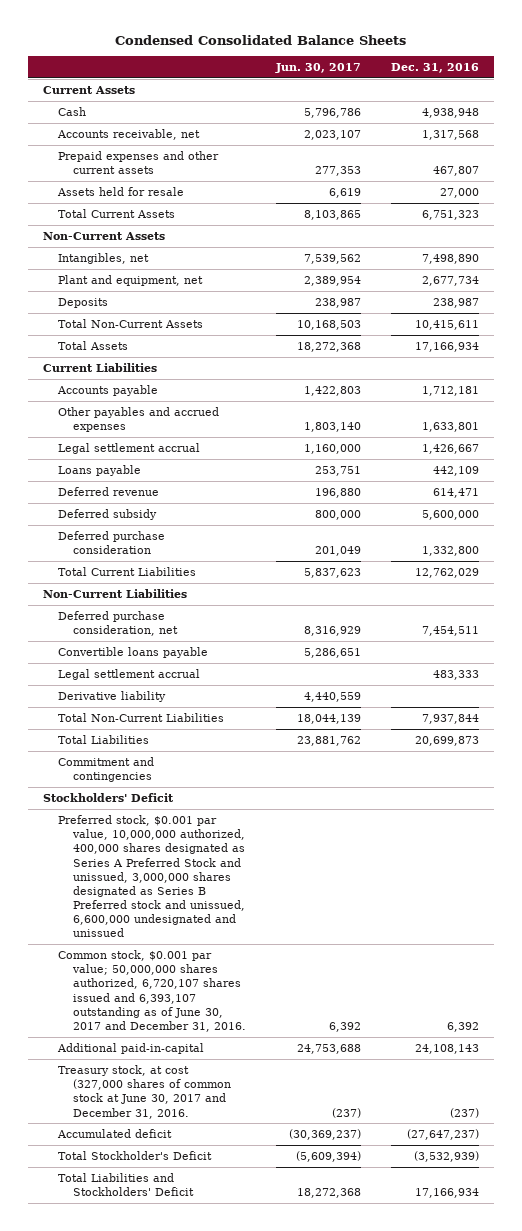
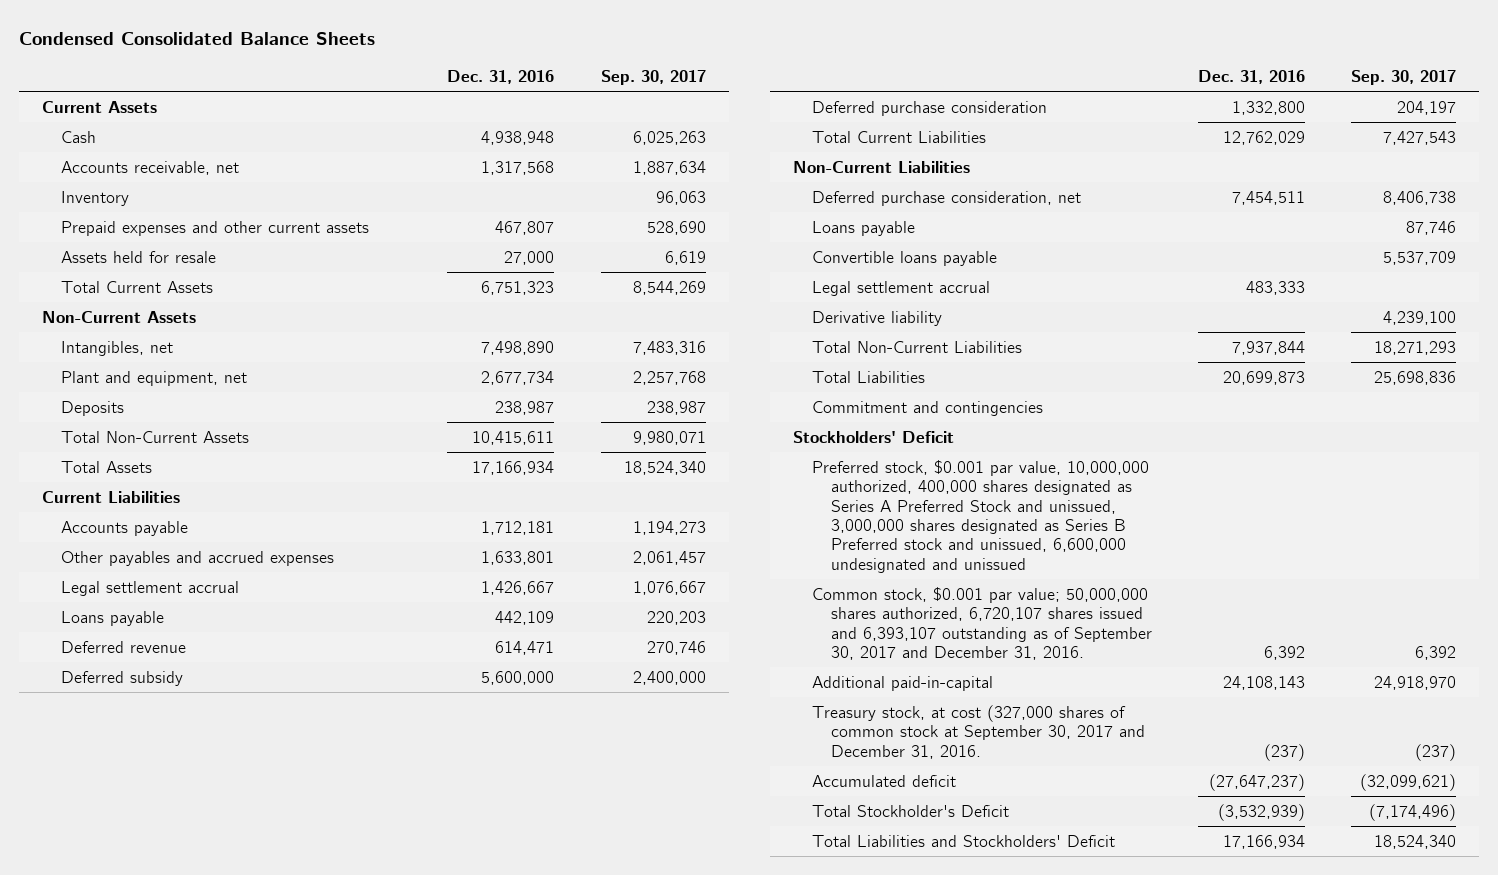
[274,62,361,73] Jun. 30, 2017 -> none
none -> [600,69,706,85] Sep. 30, 2017
none -> [61,190,130,206] Inventory
none -> [811,220,915,236] Loans payable
[57,950,246,1032] Common stock, $0.001 par value; 50,000,000 shares authorized, 6,720,107 shares issued and 6,393,107 outstanding as of June 30, 2017 and December 31, 2016. -> [811,586,1152,660] Common stock, $0.001 par value; 50,000,000 shares authorized, 6,720,107 shares issued and 6,393,107 outstanding as of September 30, 2017 and December 31, 2016.
[57,1065,231,1119] Treasury stock, at cost (327,000 shares of common stock at June 30, 2017 and December 31, 2016. -> [811,704,1145,759] Treasury stock, at cost (327,000 shares of common stock at September 30, 2017 and December 31, 2016.

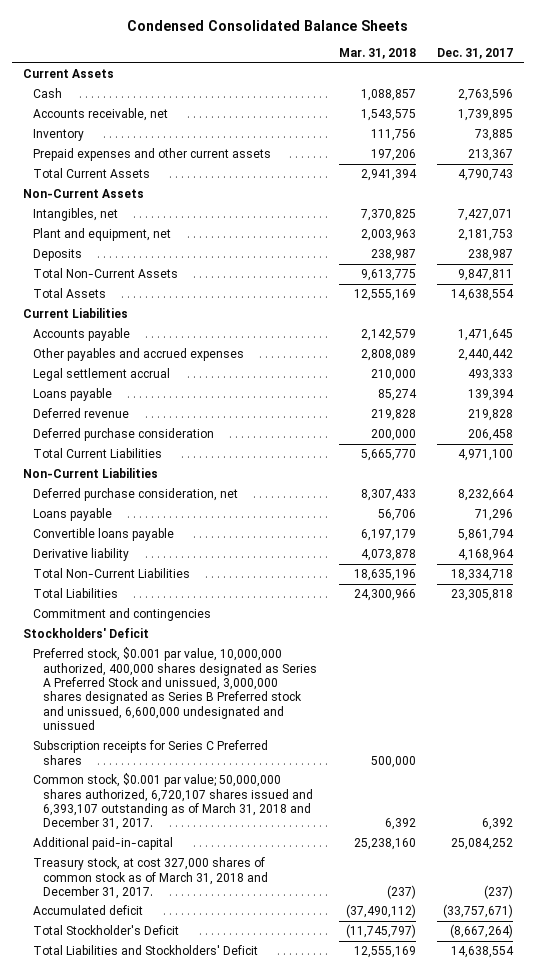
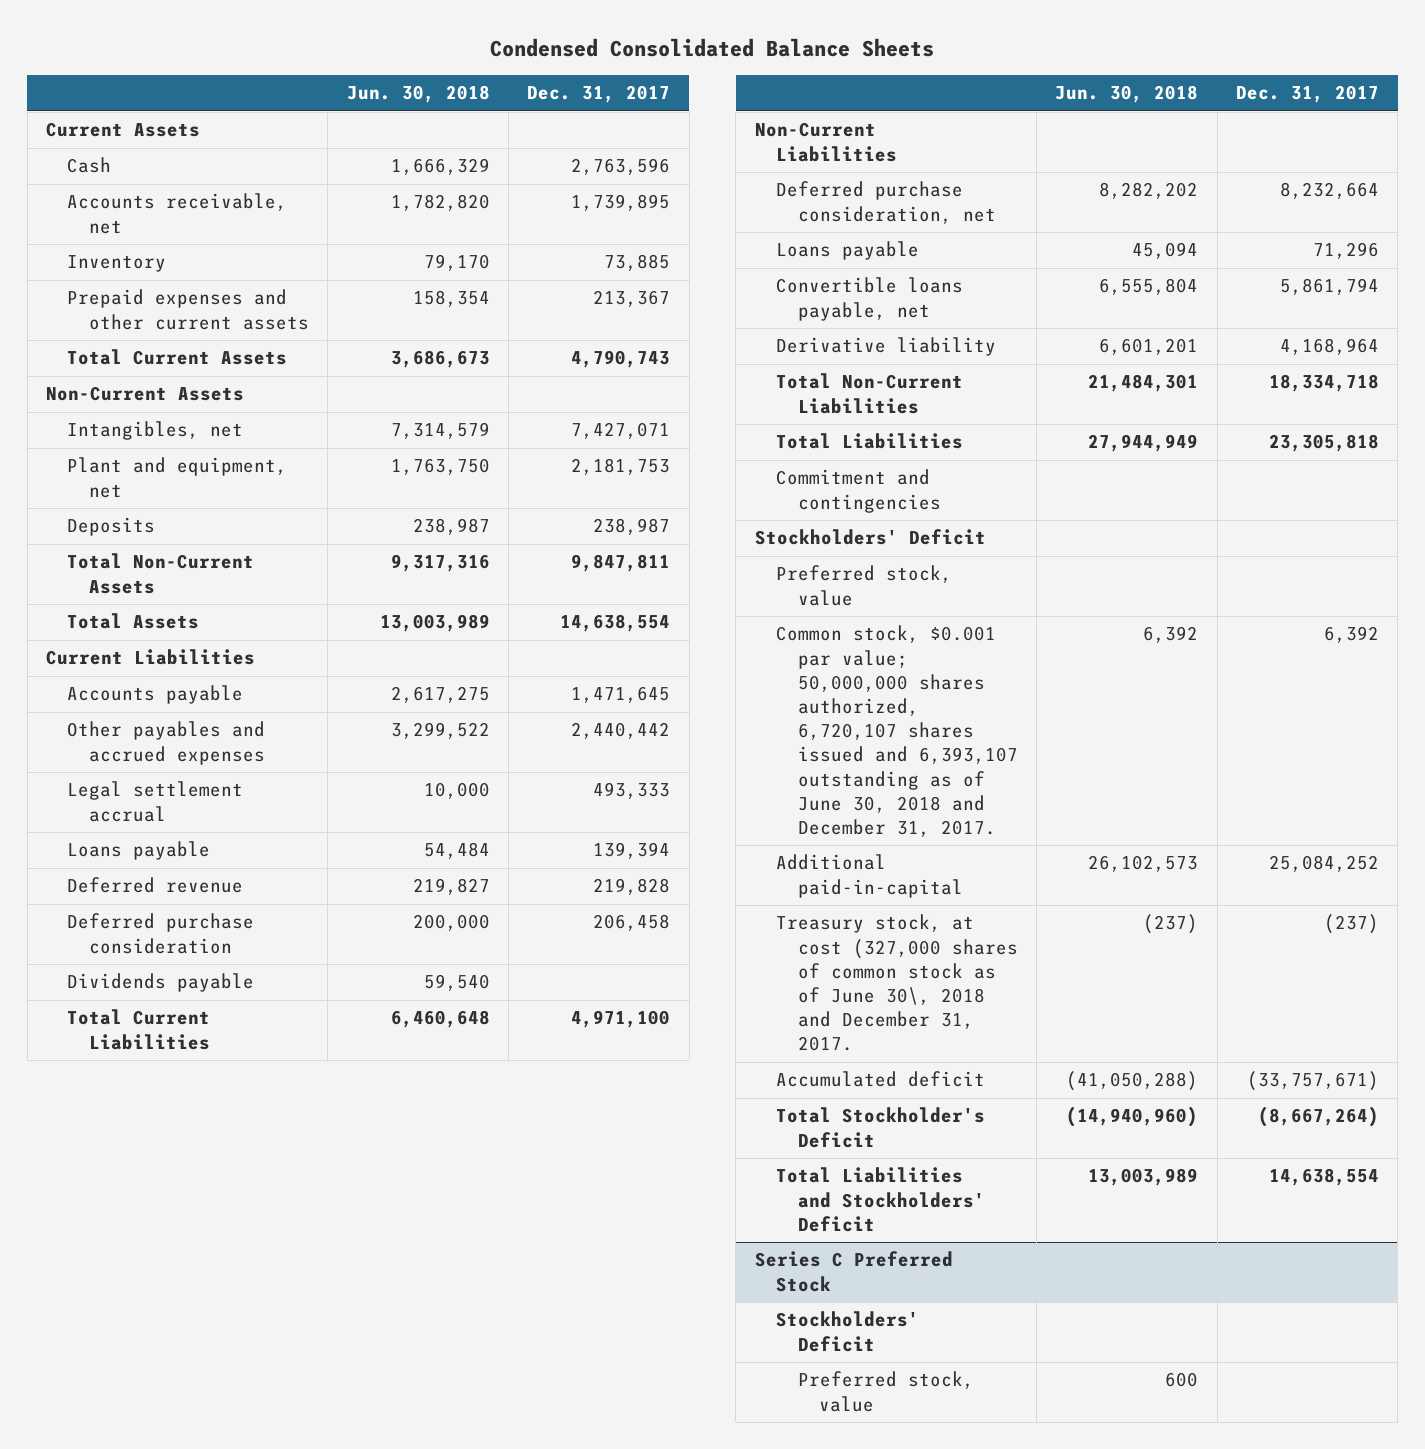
[338,48,416,60] Mar. 31, 2018 -> none
none -> [346,85,490,104] Jun. 30, 2018
none -> [67,973,255,993] Dividends payable
[33,528,175,542] Convertible loans payable -> [776,277,964,321] Convertible loans payable, net
[33,740,269,765] Subscription receipts for Series C Preferred shares -> none
[33,647,318,731] Preferred stock, $0.001 par value, 10,000,000 authorized, 400,000 shares designated as Series A Preferred Stock and unissued, 3,000,000 shares designated as Series B Preferred stock and unissued, 6,600,000 undesignated and unissued -> [776,565,953,606] Preferred stock, value
[33,773,314,831] Common stock, $0.001 par value; 50,000,000 shares authorized, 6,720,107 shares issued and 6,393,107 outstanding as of March 31, 2018 and December 31, 2017. -> [776,625,1018,837] Common stock, $0.001 par value; 50,000,000 shares authorized, 6,720,107 shares issued and 6,393,107 outstanding as of June 30, 2018 and December 31, 2017.
[33,857,269,899] Treasury stock, at cost 327,000 shares of common stock as of March 31, 2018 and December 31, 2017. -> [776,914,1018,1052] Treasury stock, at cost (327,000 shares of common stock as of June 30\, 2018 and December 31, 2017.
none -> [754,1251,953,1292] Series C Preferred Stock
none -> [776,1311,920,1352] Stockholders' Deficit
none -> [797,1371,974,1412] Preferred stock, value

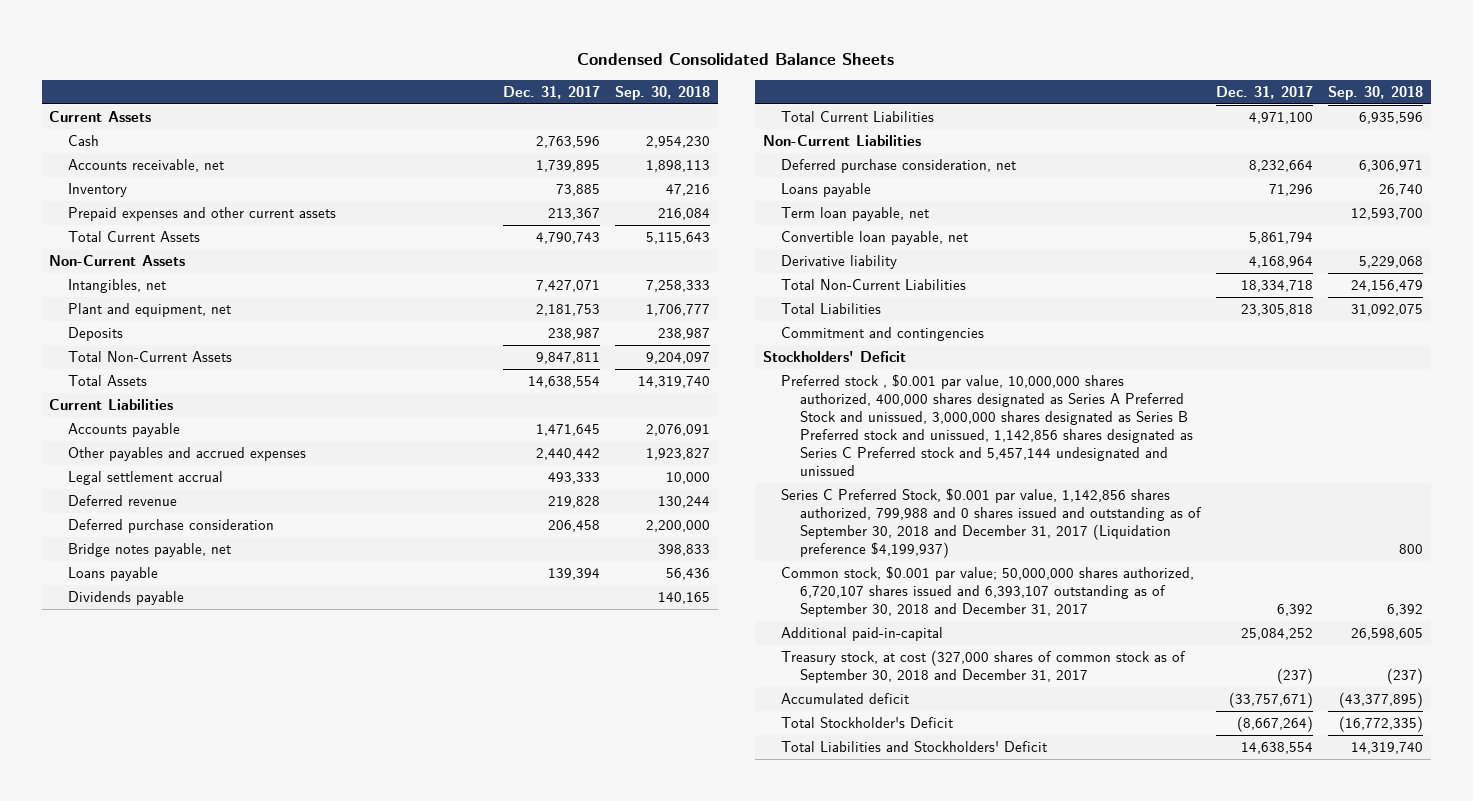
[346,85,490,104] Jun. 30, 2018 -> none
none -> [615,86,711,101] Sep. 30, 2018
none -> [68,543,232,558] Bridge notes payable, net
[67,841,211,861] Loans payable -> [68,567,159,582] Loans payable
none -> [781,207,930,222] Term loan payable, net
[776,277,964,321] Convertible loans payable, net -> [781,231,969,246] Convertible loan payable, net
[776,565,953,606] Preferred stock, value -> [781,374,1193,477] Preferred stock , $0.001 par value, 10,000,000 shares authorized, 400,000 shares designated as Series A Preferred Stock and unissued, 3,000,000 shares designated as Series B Preferred stock and unissued, 1,142,856 shares designated as Series C Preferred stock and 5,457,144 undesignated and unissued
none -> [781,488,1202,559] Series C Preferred Stock, $0.001 par value, 1,142,856 shares authorized, 799,988 and 0 shares issued and outstanding as of September 30, 2018 and December 31, 2017 (Liquidation preference $4,199,937)
[776,625,1018,837] Common stock, $0.001 par value; 50,000,000 shares authorized, 6,720,107 shares issued and 6,393,107 outstanding as of June 30, 2018 and December 31, 2017. -> [781,566,1195,618] Common stock, $0.001 par value; 50,000,000 shares authorized, 6,720,107 shares issued and 6,393,107 outstanding as of September 30, 2018 and December 31, 2017
[776,914,1018,1052] Treasury stock, at cost (327,000 shares of common stock as of June 30\, 2018 and December 31, 2017. -> [781,650,1187,684] Treasury stock, at cost (327,000 shares of common stock as of September 30, 2018 and December 31, 2017
[754,1251,953,1292] Series C Preferred Stock -> none
[776,1311,920,1352] Stockholders' Deficit -> none
[797,1371,974,1412] Preferred stock, value -> none

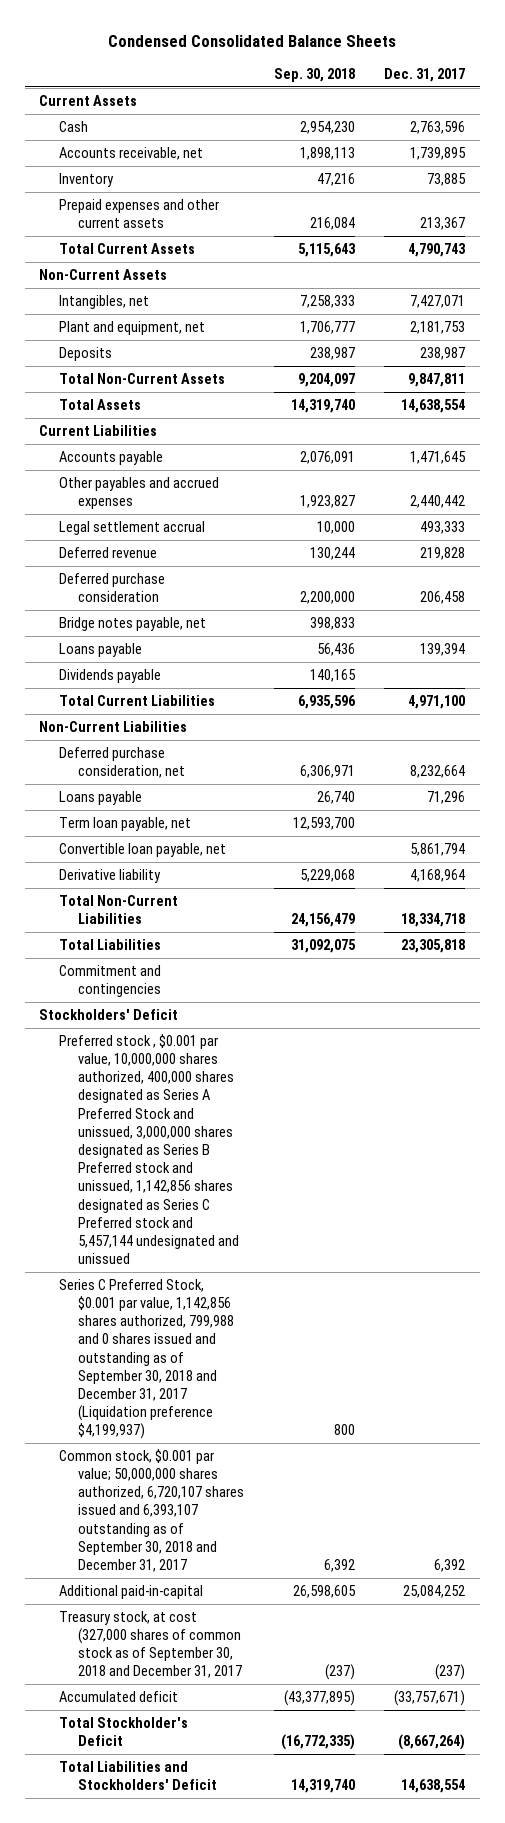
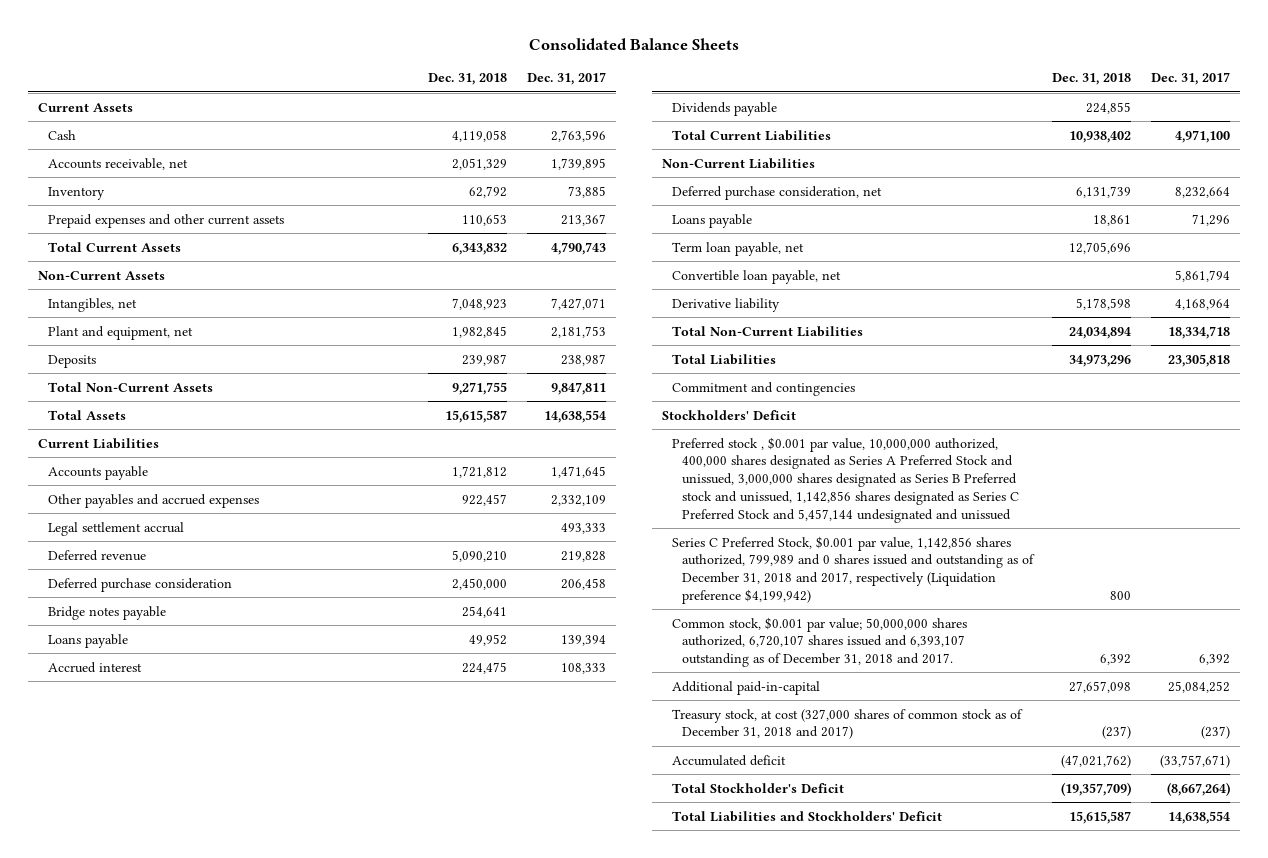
[108,34,397,47] Condensed Consolidated Balance Sheets -> [529,37,740,50] Consolidated Balance Sheets
[273,68,355,83] Sep. 30, 2018 -> none
none -> [428,73,508,86] Dec. 31, 2018
[410,495,466,509] 2,440,442 -> [551,494,607,506] 2,332,109
[58,616,206,631] Bridge notes payable, net -> [47,605,166,620] Bridge notes payable
none -> [47,661,142,673] Accrued interest
[58,1033,240,1265] Preferred stock , $0.001 par value, 10,000,000 shares authorized, 400,000 shares designated as Series A Preferred Stock and unissued, 3,000,000 shares designated as Series B Preferred stock and unissued, 1,142,856 shares designated as Series C Preferred stock and 5,457,144 undesignated and unissued -> [671,436,1019,523] Preferred stock , $0.001 par value, 10,000,000 authorized, 400,000 shares designated as Series A Preferred Stock and unissued, 3,000,000 shares designated as Series B Preferred stock and unissued, 1,142,856 shares designated as Series C Preferred Stock and 5,457,144 undesignated and unissued
[58,1278,235,1440] Series C Preferred Stock, $0.001 par value, 1,142,856 shares authorized, 799,988 and 0 shares issued and outstanding as of September 30, 2018 and December 31, 2017 (Liquidation preference $4,199,937) -> [671,535,1035,604] Series C Preferred Stock, $0.001 par value, 1,142,856 shares authorized, 799,989 and 0 shares issued and outstanding as of December 31, 2018 and 2017, respectively (Liquidation preference $4,199,942)
[58,1448,245,1573] Common stock, $0.001 par value; 50,000,000 shares authorized, 6,720,107 shares issued and 6,393,107 outstanding as of September 30, 2018 and December 31, 2017 -> [671,616,967,668] Common stock, $0.001 par value; 50,000,000 shares authorized, 6,720,107 shares issued and 6,393,107 outstanding as of December 31, 2018 and 2017.
[58,1610,243,1679] Treasury stock, at cost (327,000 shares of common stock as of September 30, 2018 and December 31, 2017 -> [671,708,1023,740] Treasury stock, at cost (327,000 shares of common stock as of December 31, 2018 and 2017)

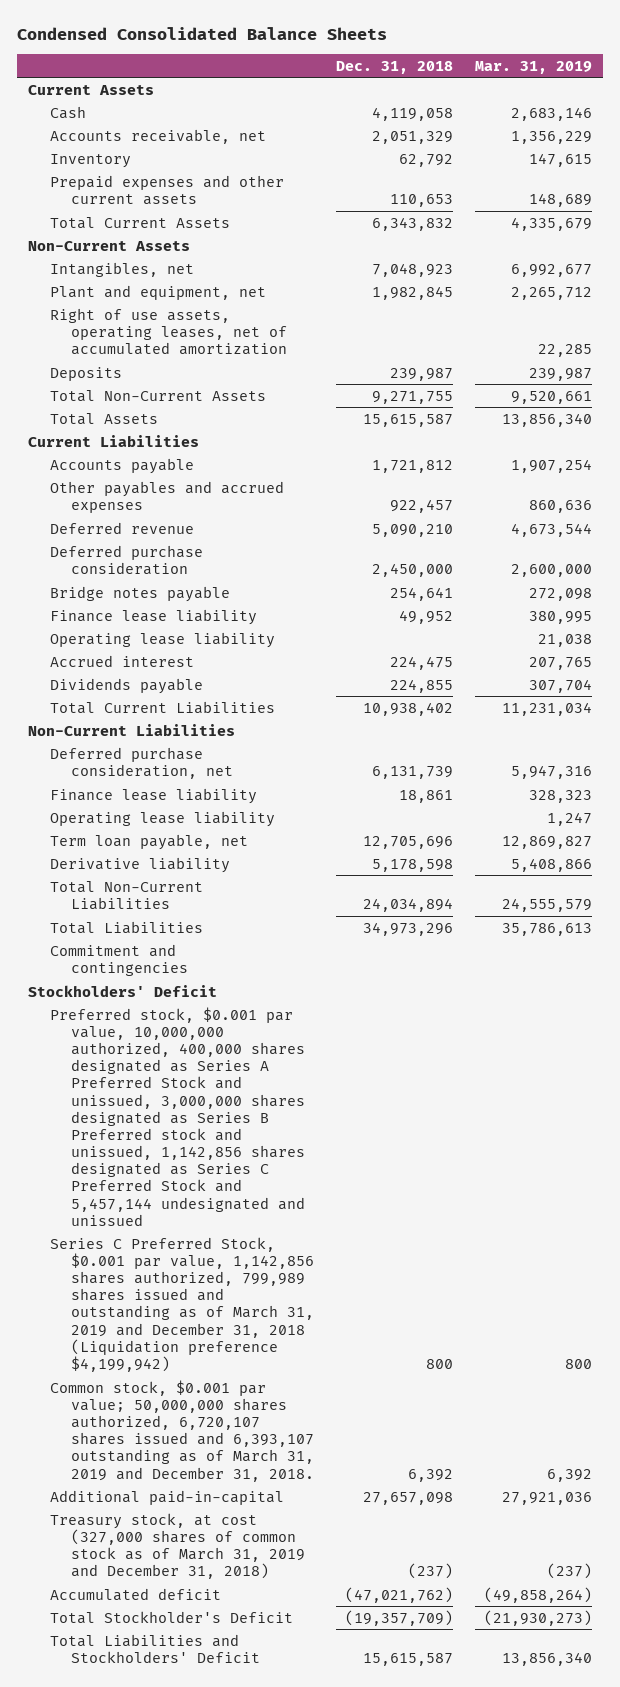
[529,37,740,50] Consolidated Balance Sheets -> [17,26,388,40] Condensed Consolidated Balance Sheets
[527,72,607,86] Dec. 31, 2017 -> none
none -> [475,60,593,74] Mar. 31, 2019
none -> [49,307,287,356] Right of use assets, operating leases, net of accumulated amortization
[47,521,184,536] Legal settlement accrual -> none
[47,633,128,648] Loans payable -> [49,608,257,625] Finance lease liability
none -> [49,631,275,648] Operating lease liability
[671,213,752,228] Loans payable -> [49,787,257,804] Finance lease liability
none -> [49,810,275,827] Operating lease liability
[671,269,841,284] Convertible loan payable, net -> none
[671,436,1019,523] Preferred stock , $0.001 par value, 10,000,000 authorized, 400,000 shares designated as Series A Preferred Stock and unissued, 3,000,000 shares designated as Series B Preferred stock and unissued, 1,142,856 shares designated as Series C Preferred Stock and 5,457,144 undesignated and unissued -> [49,1006,305,1226] Preferred stock, $0.001 par value, 10,000,000 authorized, 400,000 shares designated as Series A Preferred Stock and unissued, 3,000,000 shares designated as Series B Preferred stock and unissued, 1,142,856 shares designated as Series C Preferred Stock and 5,457,144 undesignated and unissued
[671,535,1035,604] Series C Preferred Stock, $0.001 par value, 1,142,856 shares authorized, 799,989 and 0 shares issued and outstanding as of December 31, 2018 and 2017, respectively (Liquidation preference $4,199,942) -> [49,1236,314,1372] Series C Preferred Stock, $0.001 par value, 1,142,856 shares authorized, 799,989 shares issued and outstanding as of March 31, 2019 and December 31, 2018 (Liquidation preference $4,199,942)
[671,616,967,668] Common stock, $0.001 par value; 50,000,000 shares authorized, 6,720,107 shares issued and 6,393,107 outstanding as of December 31, 2018 and 2017. -> [49,1379,314,1482] Common stock, $0.001 par value; 50,000,000 shares authorized, 6,720,107 shares issued and 6,393,107 outstanding as of March 31, 2019 and December 31, 2018.
[671,708,1023,740] Treasury stock, at cost (327,000 shares of common stock as of December 31, 2018 and 2017) -> [49,1512,305,1580] Treasury stock, at cost (327,000 shares of common stock as of March 31, 2019 and December 31, 2018)

